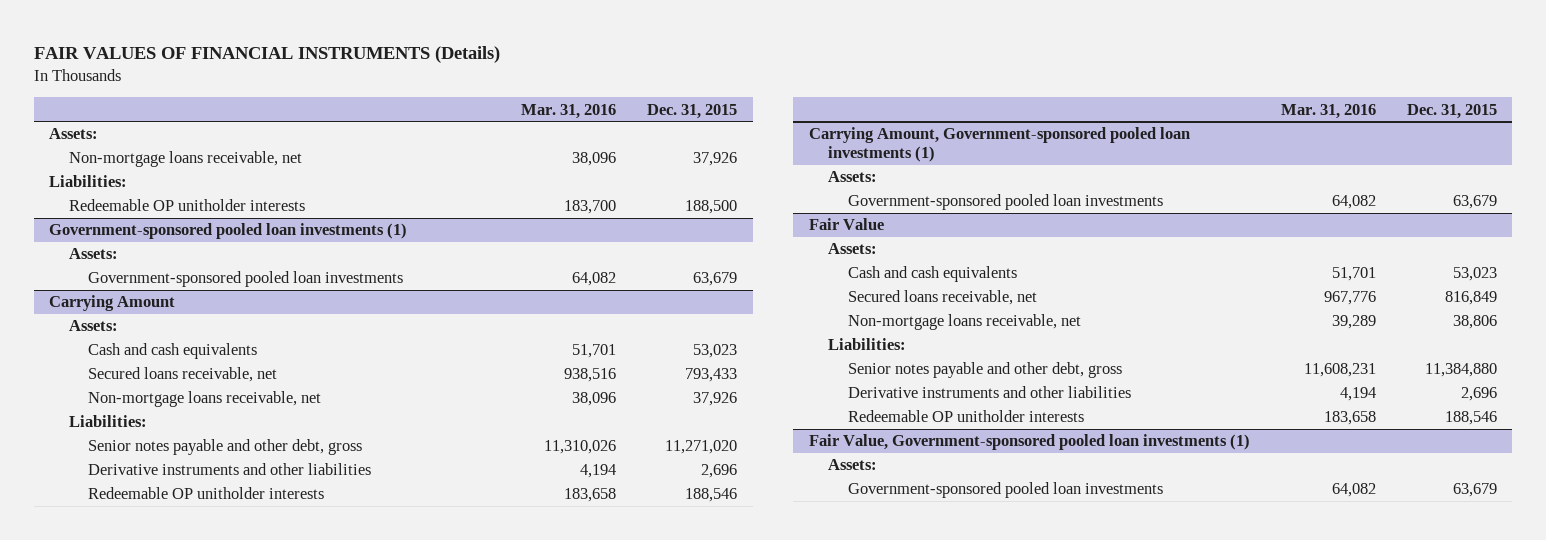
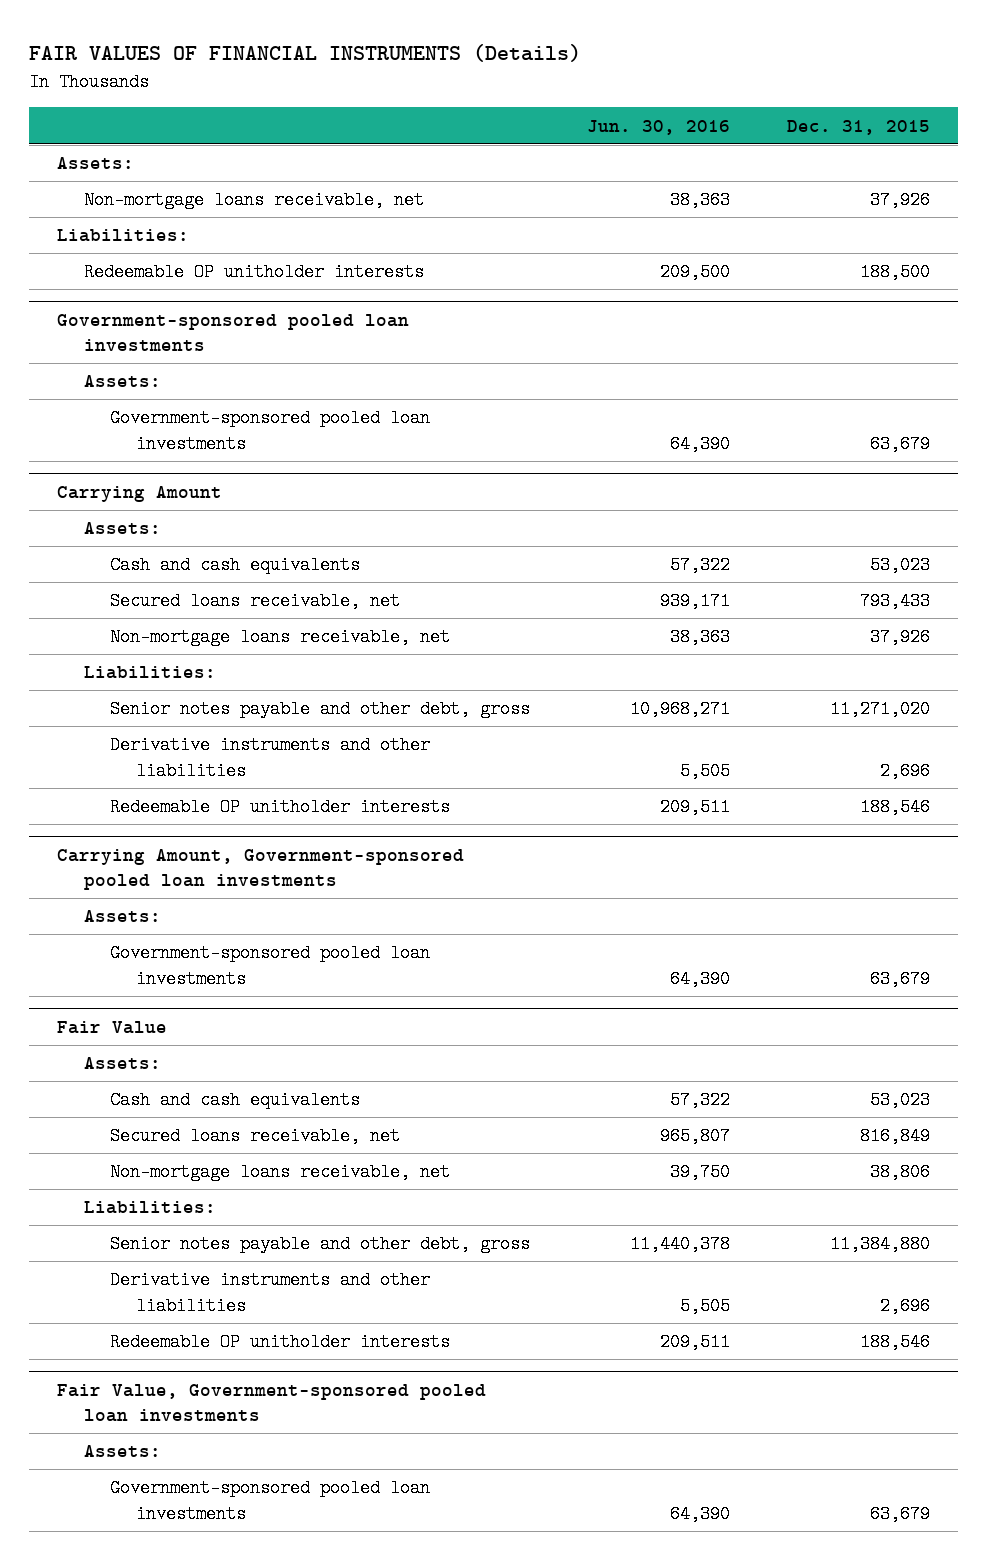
[521,103,617,119] Mar. 31, 2016 -> none
none -> [586,119,730,135] Jun. 30, 2016
[49,223,408,240] Government-sponsored pooled loan investments (1) -> [57,313,410,352] Government-sponsored pooled loan investments
[808,127,1190,163] Carrying Amount, Government-sponsored pooled loan investments (1) -> [57,848,465,891] Carrying Amount, Government-sponsored pooled loan investments
[808,434,1250,451] Fair Value, Government-sponsored pooled loan investments (1) -> [57,1383,487,1423] Fair Value, Government-sponsored pooled loan investments

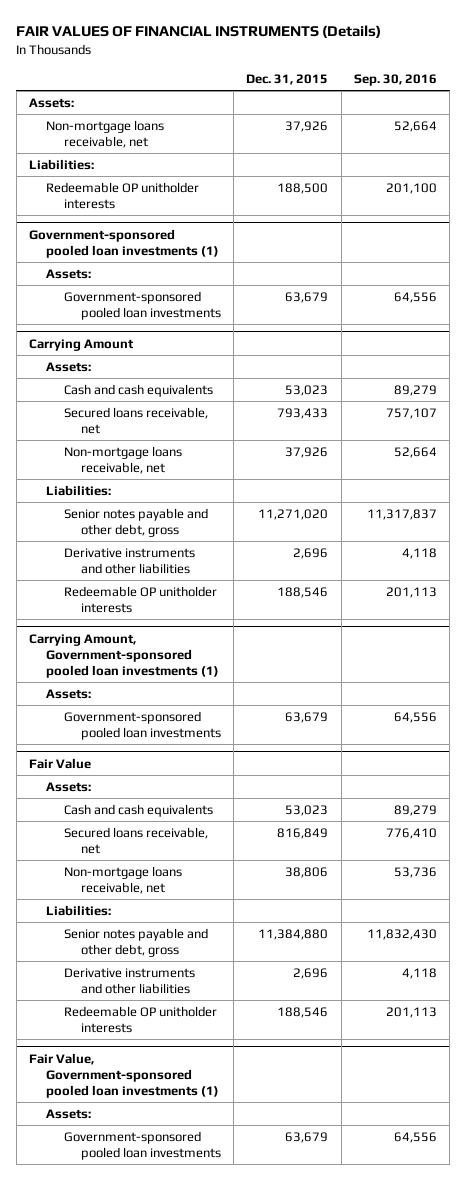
[586,119,730,135] Jun. 30, 2016 -> none
none -> [353,73,437,86] Sep. 30, 2016
[57,313,410,352] Government-sponsored pooled loan investments -> [28,228,220,258] Government-sponsored pooled loan investments (1)
[57,848,465,891] Carrying Amount, Government-sponsored pooled loan investments -> [28,633,220,678] Carrying Amount, Government-sponsored pooled loan investments (1)
[57,1383,487,1423] Fair Value, Government-sponsored pooled loan investments -> [28,1052,220,1098] Fair Value, Government-sponsored pooled loan investments (1)

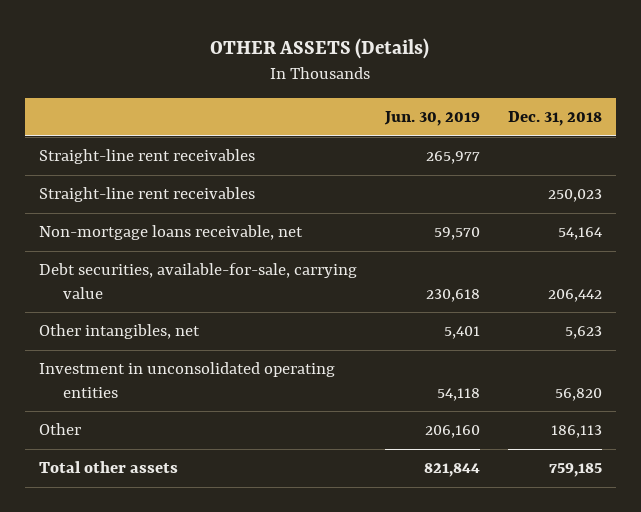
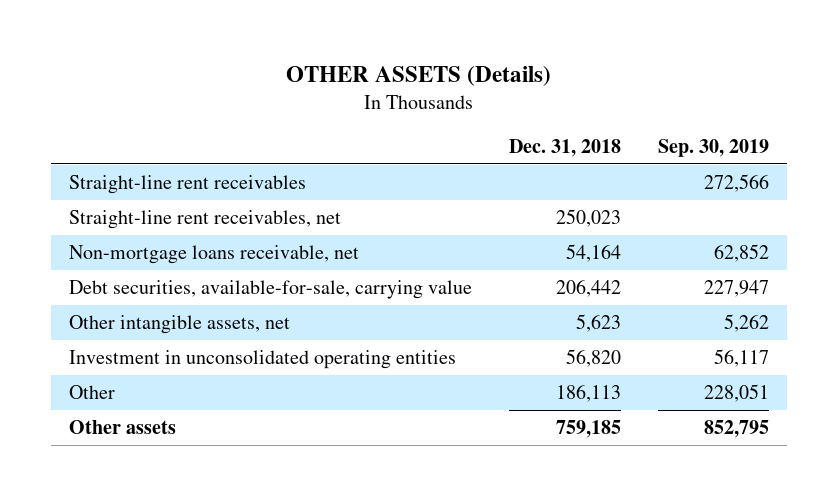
[383,111,480,127] Jun. 30, 2019 -> none
none -> [657,138,769,157] Sep. 30, 2019
[38,187,255,203] Straight-line rent receivables -> [69,209,342,229] Straight-line rent receivables, net
[38,324,200,340] Other intangibles, net -> [69,314,291,334] Other intangible assets, net
[38,461,178,474] Total other assets -> [69,419,177,434] Other assets

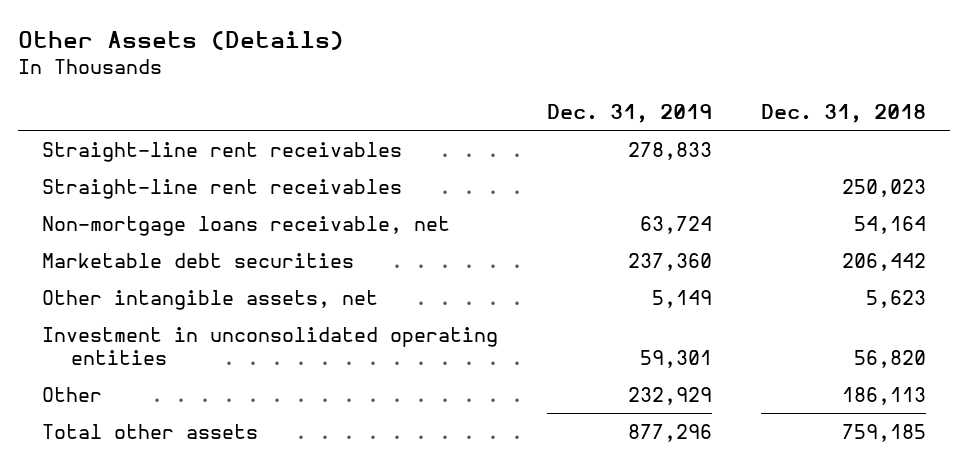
[285,66,551,87] OTHER ASSETS (Details) -> [18,31,345,51] Other Assets (Details)
[657,138,769,157] Sep. 30, 2019 -> none
none -> [547,104,713,124] Dec. 31, 2019
[69,209,342,229] Straight-line rent receivables, net -> [42,178,403,199] Straight-line rent receivables
[69,279,473,299] Debt securities, available-for-sale, carrying value -> [42,252,355,268] Marketable debt securities
[69,419,177,434] Other assets -> [42,423,259,439] Total other assets

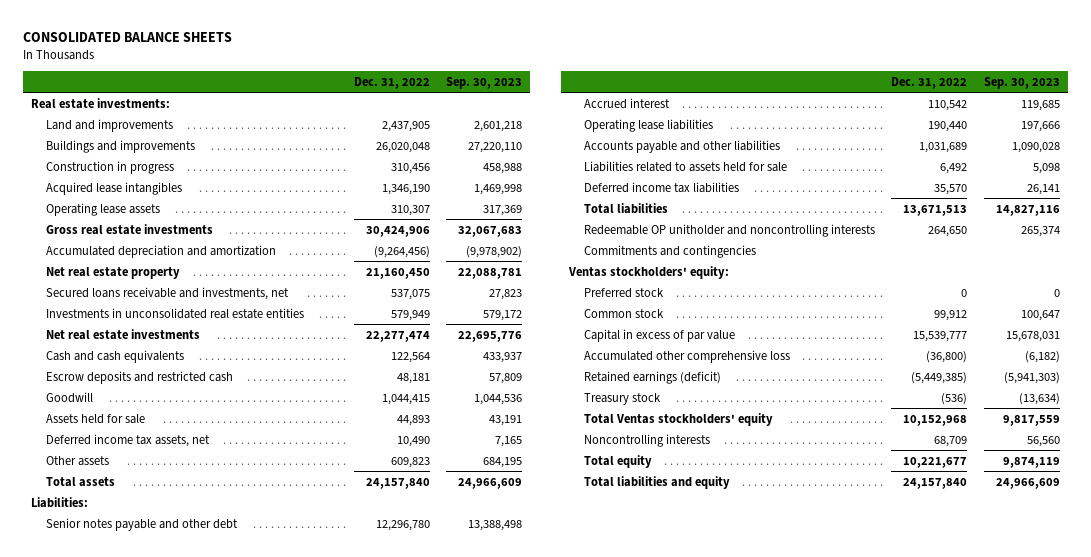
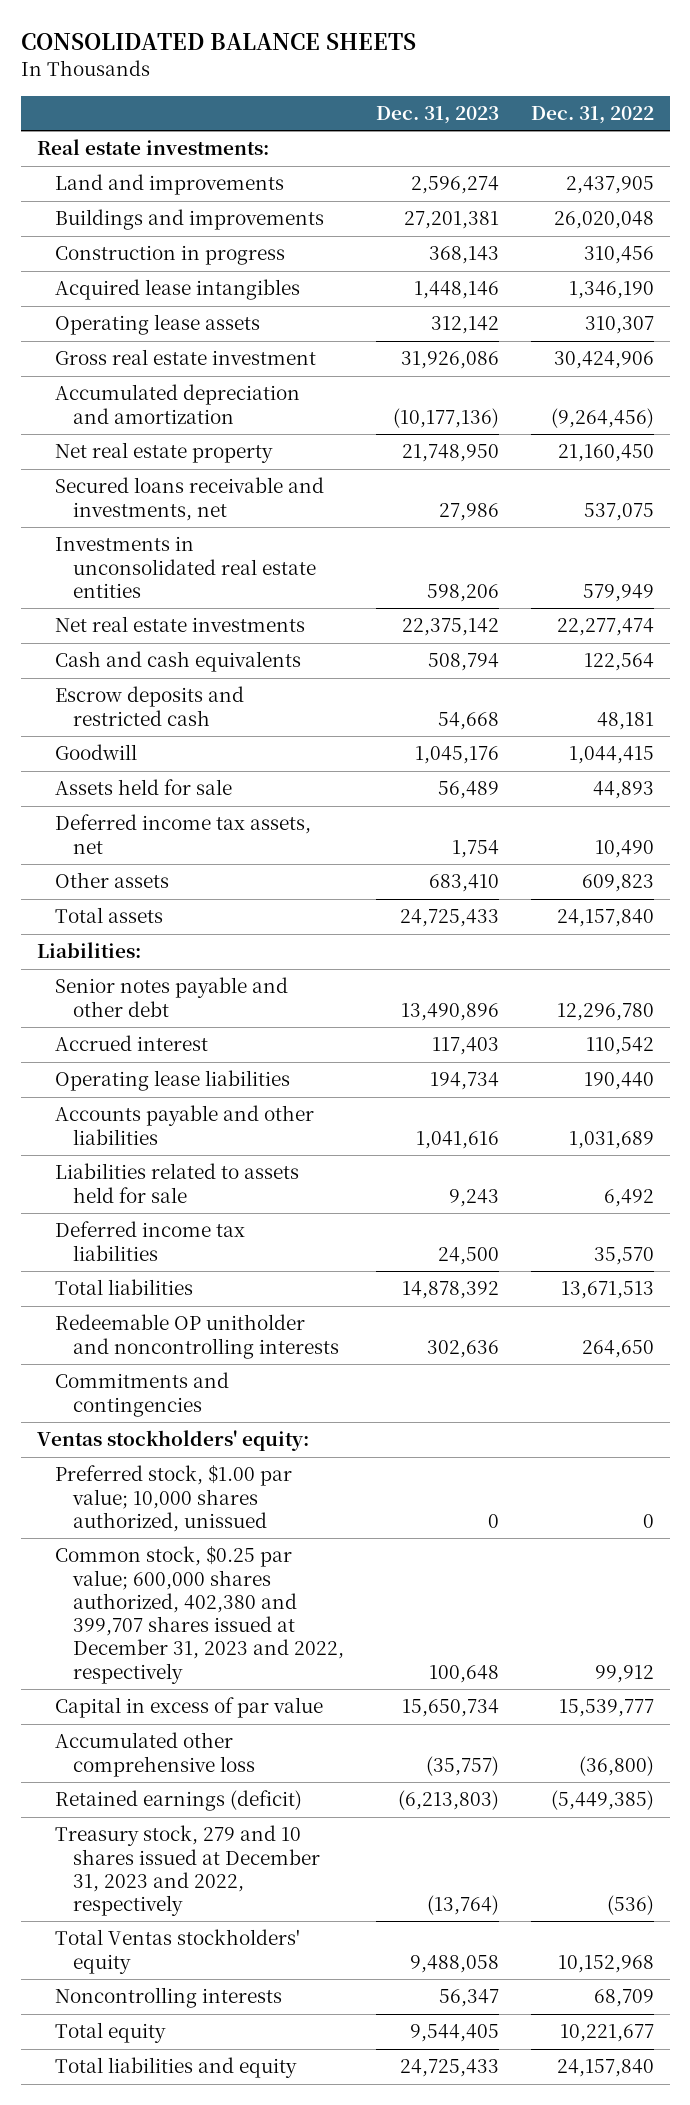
[446,76,523,89] Sep. 30, 2023 -> none
none -> [375,105,499,124] Dec. 31, 2023
[46,223,214,235] Gross real estate investments -> [54,349,316,366] Gross real estate investment
[584,287,665,298] Preferred stock -> [54,1465,292,1532] Preferred stock, $1.00 par value; 10,000 shares authorized, unissued
[584,308,665,318] Common stock -> [54,1546,345,1684] Common stock, $0.25 par value; 600,000 shares authorized, 402,380 and 399,707 shares issued at December 31, 2023 and 2022, respectively
[584,392,662,405] Treasury stock -> [54,1825,321,1917] Treasury stock, 279 and 10 shares issued at December 31, 2023 and 2022, respectively

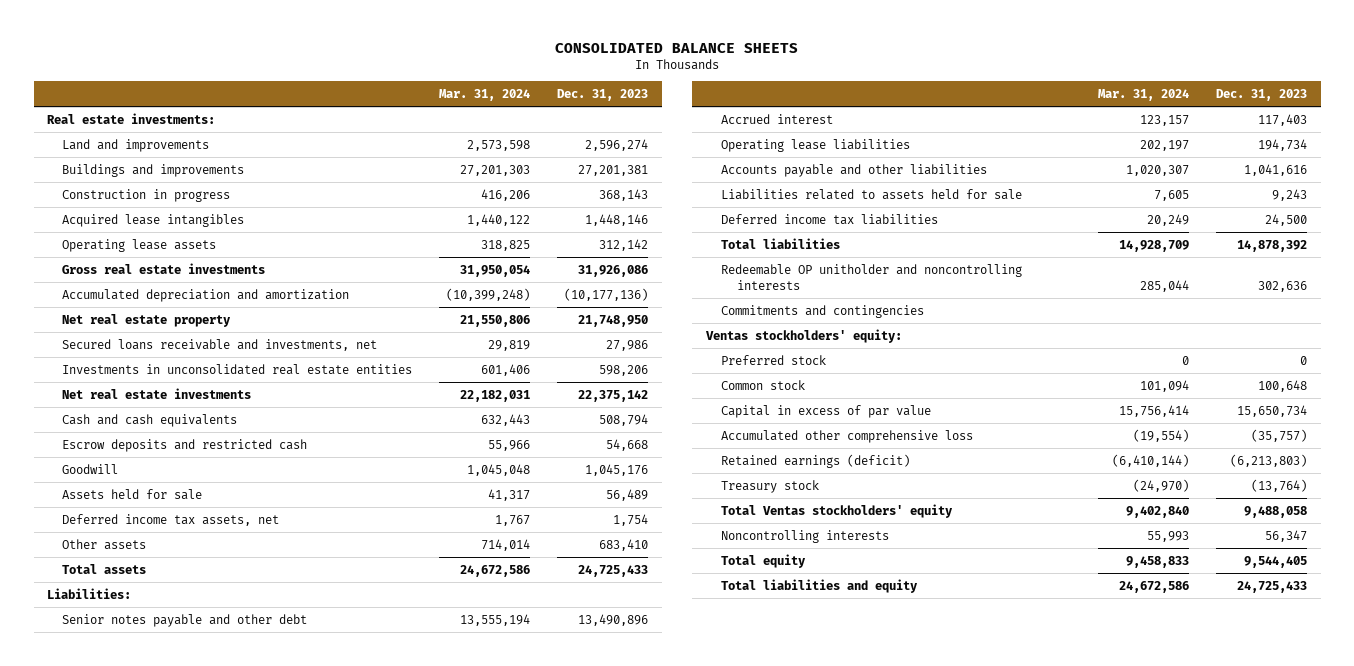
[530,105,654,124] Dec. 31, 2022 -> none
none -> [439,89,531,102] Mar. 31, 2024
[54,349,316,366] Gross real estate investment -> [62,262,266,274] Gross real estate investments
[54,1465,292,1532] Preferred stock, $1.00 par value; 10,000 shares authorized, unissued -> [721,354,827,365] Preferred stock
[54,1546,345,1684] Common stock, $0.25 par value; 600,000 shares authorized, 402,380 and 399,707 shares issued at December 31, 2023 and 2022, respectively -> [721,379,806,390] Common stock
[54,1825,321,1917] Treasury stock, 279 and 10 shares issued at December 31, 2023 and 2022, respectively -> [721,479,820,493] Treasury stock

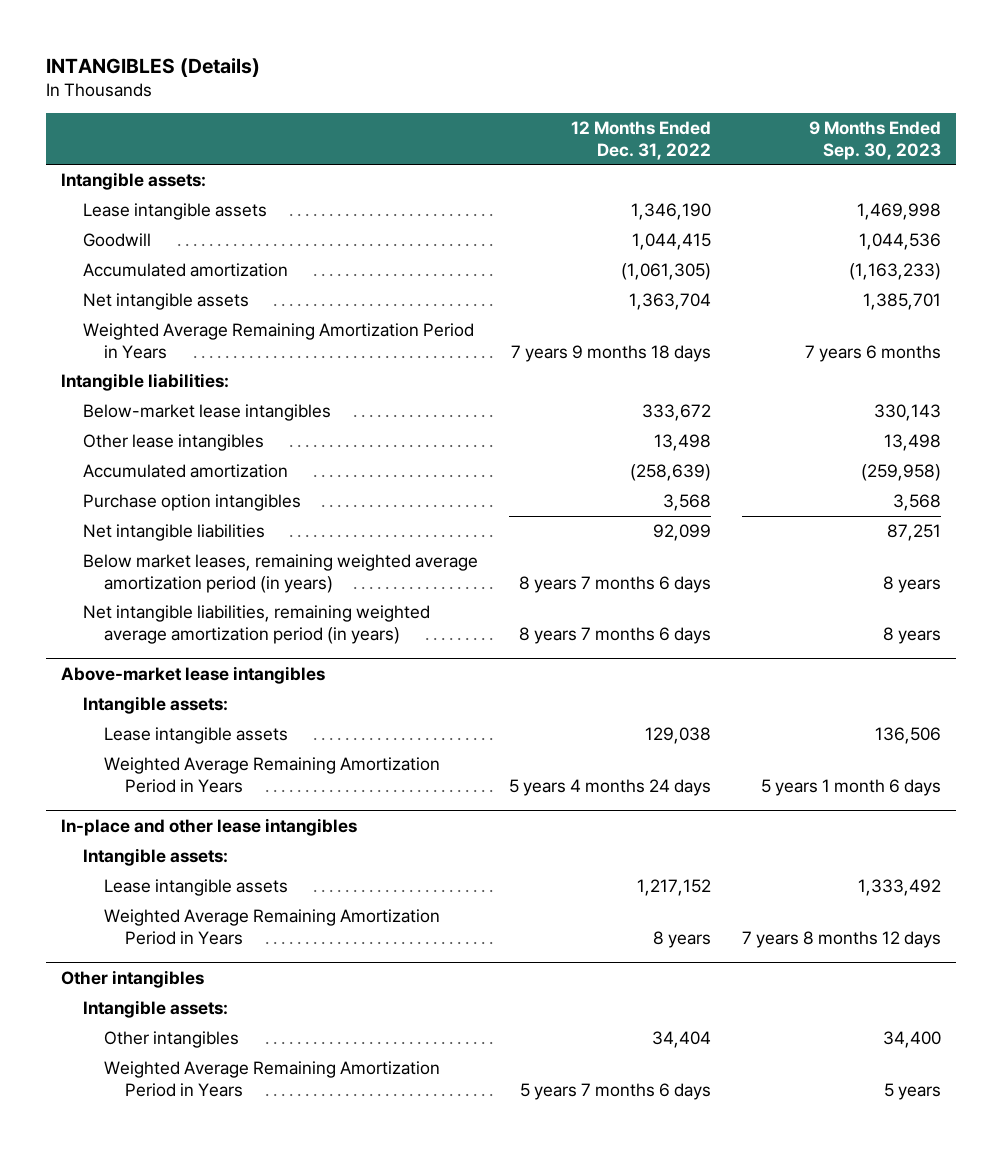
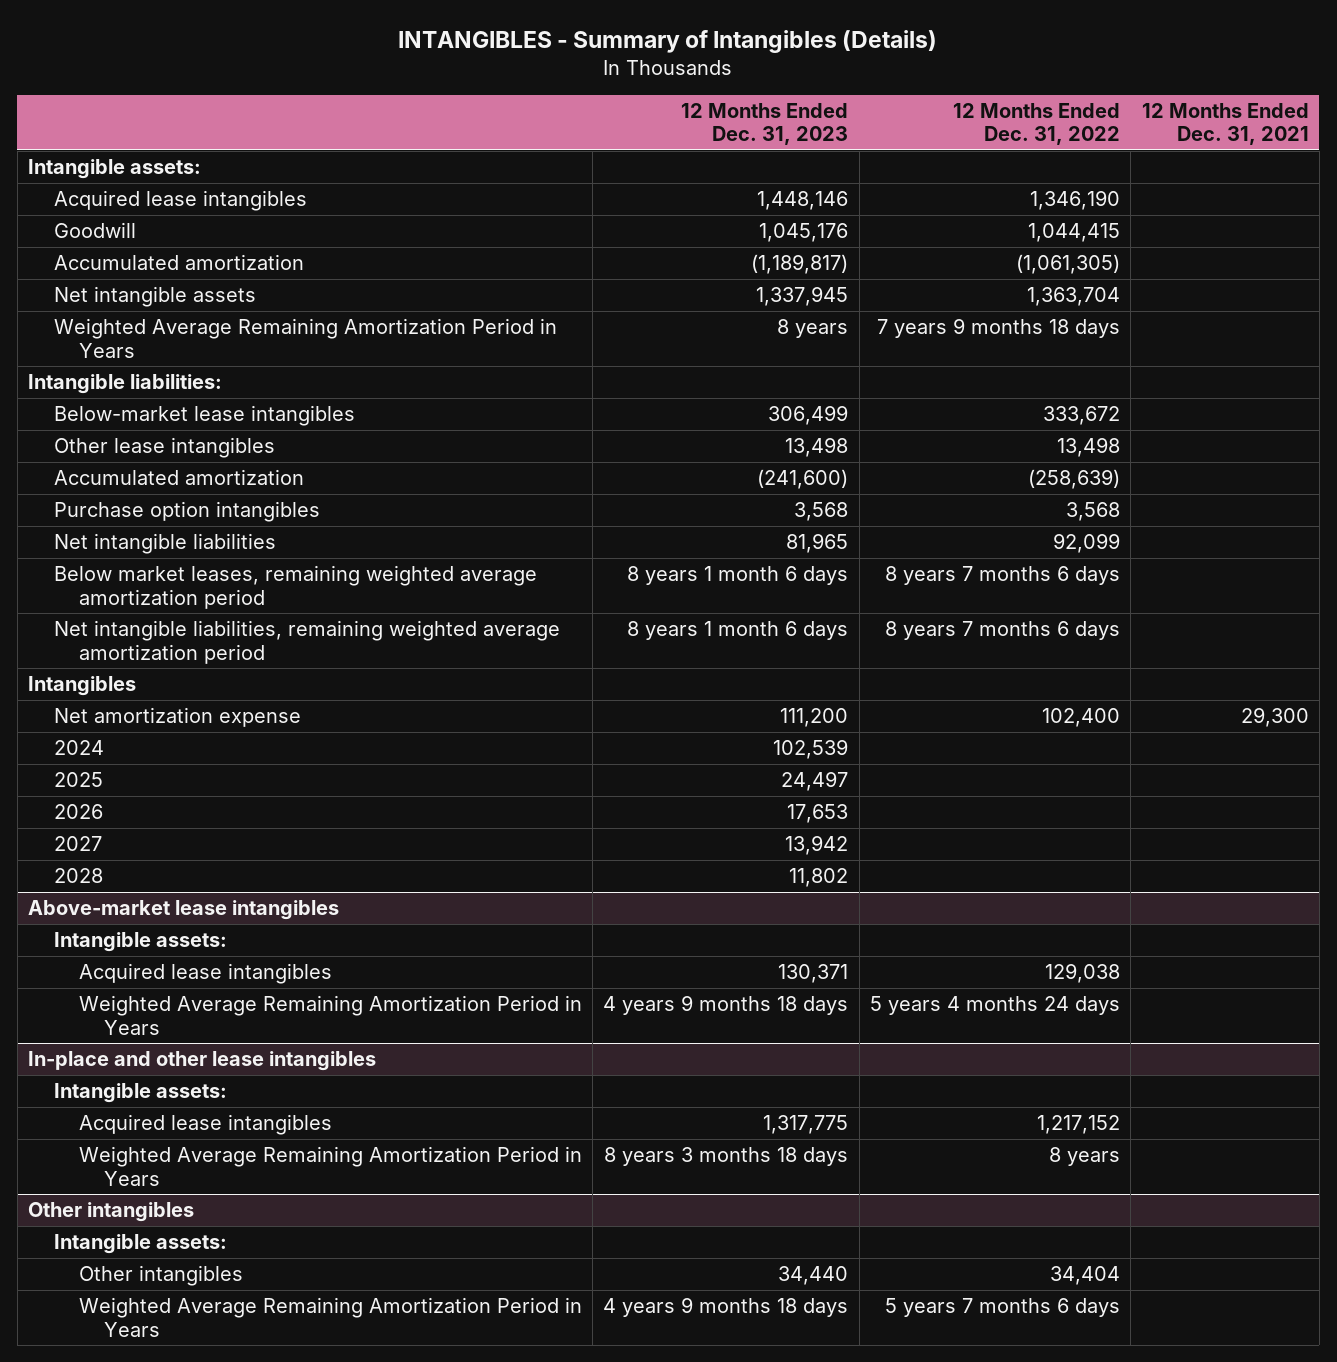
[45,57,260,77] INTANGIBLES (Details) -> [398,30,938,54] INTANGIBLES - Summary of Intangibles (Details)
[808,121,941,160] 9 Months Ended Sep. 30, 2023 -> none
none -> [681,102,849,146] 12 Months Ended Dec. 31, 2023
none -> [1141,102,1309,146] 12 Months Ended Dec. 31, 2021
[82,203,267,221] Lease intangible assets -> [53,190,307,212] Acquired lease intangibles
[82,554,478,593] Below market leases, remaining weighted average amortization period (in years) -> [53,565,537,609] Below market leases, remaining weighted average amortization period
[82,605,430,644] Net intangible liabilities, remaining weighted average amortization period (in years) -> [53,620,560,664] Net intangible liabilities, remaining weighted average amortization period
none -> [28,676,137,697] Intangibles
none -> [53,707,301,728] Net amortization expense
none -> [53,740,104,756] 2024
none -> [53,772,103,788] 2025
none -> [53,804,103,820] 2026
none -> [53,836,102,852] 2027
none -> [53,868,103,884] 2028
[103,727,288,745] Lease intangible assets -> [78,963,332,985] Acquired lease intangibles
[103,879,288,897] Lease intangible assets -> [78,1114,332,1136] Acquired lease intangibles

